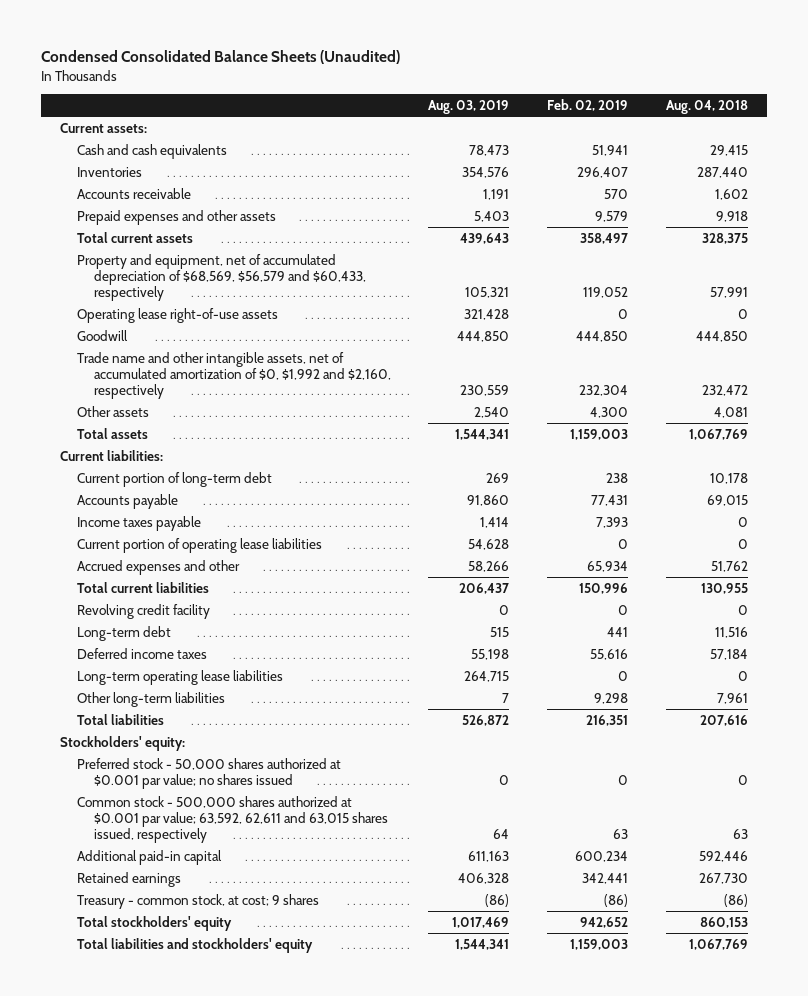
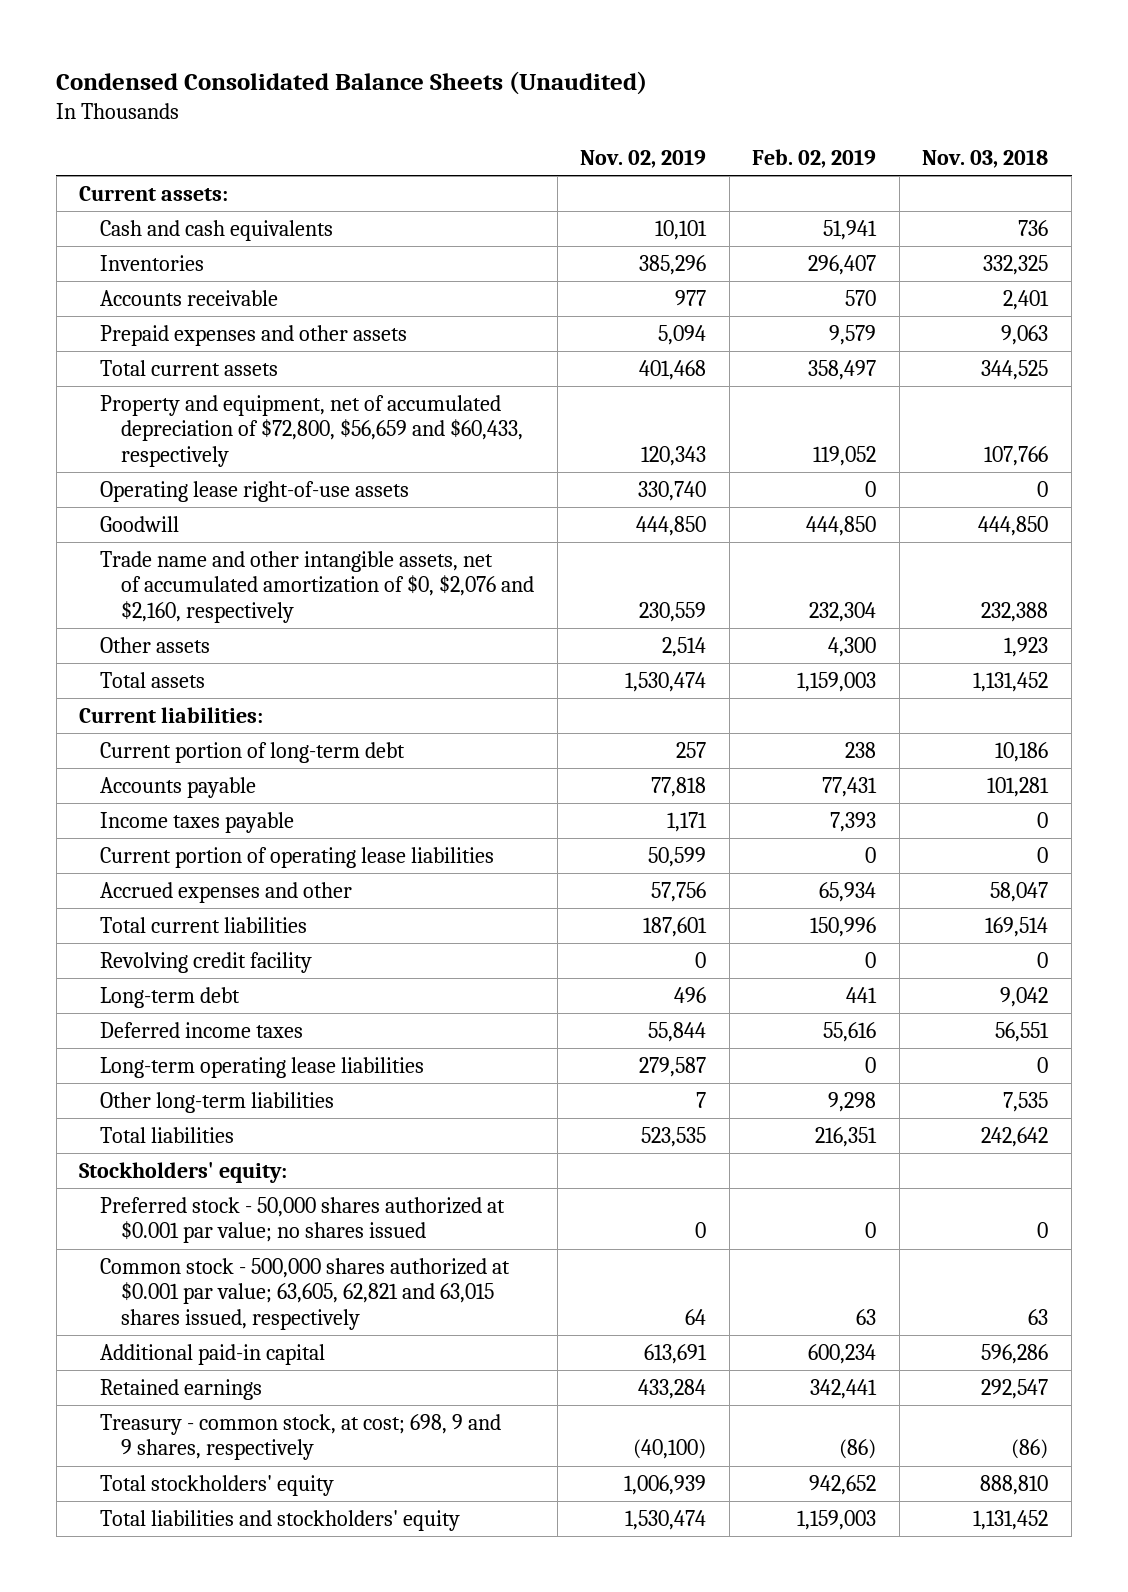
[428,100,510,115] Aug. 03, 2019 -> none
[666,100,749,115] Aug. 04, 2018 -> none
none -> [580,149,707,169] Nov. 02, 2019
none -> [922,149,1049,169] Nov. 03, 2018
[76,253,366,301] Property and equipment, net of accumulated depreciation of $68,569, $56,579 and $60,433, respectively -> [100,395,524,467] Property and equipment, net of accumulated depreciation of $72,800, $56,659 and $60,433, respectively
[76,351,391,399] Trade name and other intangible assets, net of accumulated amortization of $0, $1,992 and $2,160, respectively -> [100,551,535,623] Trade name and other intangible assets, net of accumulated amortization of $0, $2,076 and $2,160, respectively
[76,795,388,843] Common stock - 500,000 shares authorized at $0.001 par value; 63,592, 62,611 and 63,015 shares issued, respectively -> [100,1258,511,1330] Common stock - 500,000 shares authorized at $0.001 par value; 63,605, 62,821 and 63,015 shares issued, respectively
[76,893,319,909] Treasury - common stock, at cost; 9 shares -> [100,1414,502,1461] Treasury - common stock, at cost; 698, 9 and 9 shares, respectively

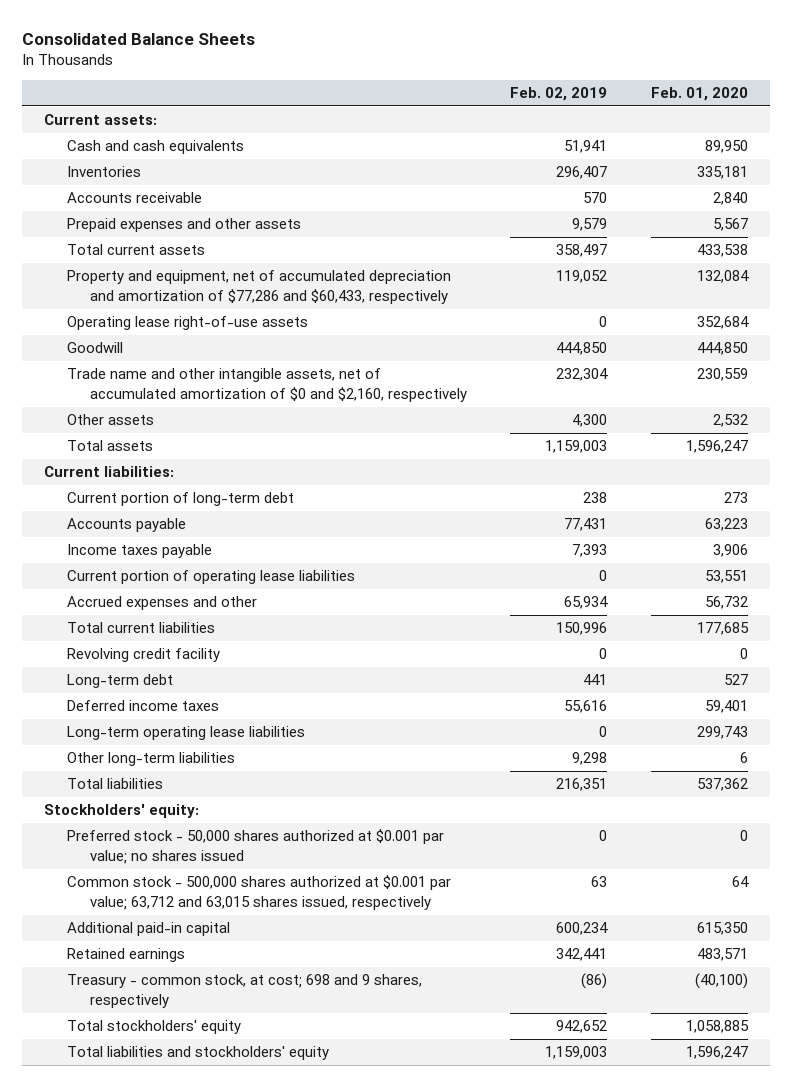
[56,70,648,95] Condensed Consolidated Balance Sheets (Unaudited) -> [21,32,255,45] Consolidated Balance Sheets
[580,149,707,169] Nov. 02, 2019 -> none
[922,149,1049,169] Nov. 03, 2018 -> none
none -> [651,87,749,102] Feb. 01, 2020
[100,395,524,467] Property and equipment, net of accumulated depreciation of $72,800, $56,659 and $60,433, respectively -> [66,270,451,304] Property and equipment, net of accumulated depreciation and amortization of $77,286 and $60,433, respectively
[100,551,535,623] Trade name and other intangible assets, net of accumulated amortization of $0, $2,076 and $2,160, respectively -> [66,368,467,402] Trade name and other intangible assets, net of accumulated amortization of $0 and $2,160, respectively
[100,1258,511,1330] Common stock - 500,000 shares authorized at $0.001 par value; 63,605, 62,821 and 63,015 shares issued, respectively -> [66,875,451,910] Common stock - 500,000 shares authorized at $0.001 par value; 63,712 and 63,015 shares issued, respectively
[100,1414,502,1461] Treasury - common stock, at cost; 698, 9 and 9 shares, respectively -> [66,974,422,1008] Treasury - common stock, at cost; 698 and 9 shares, respectively

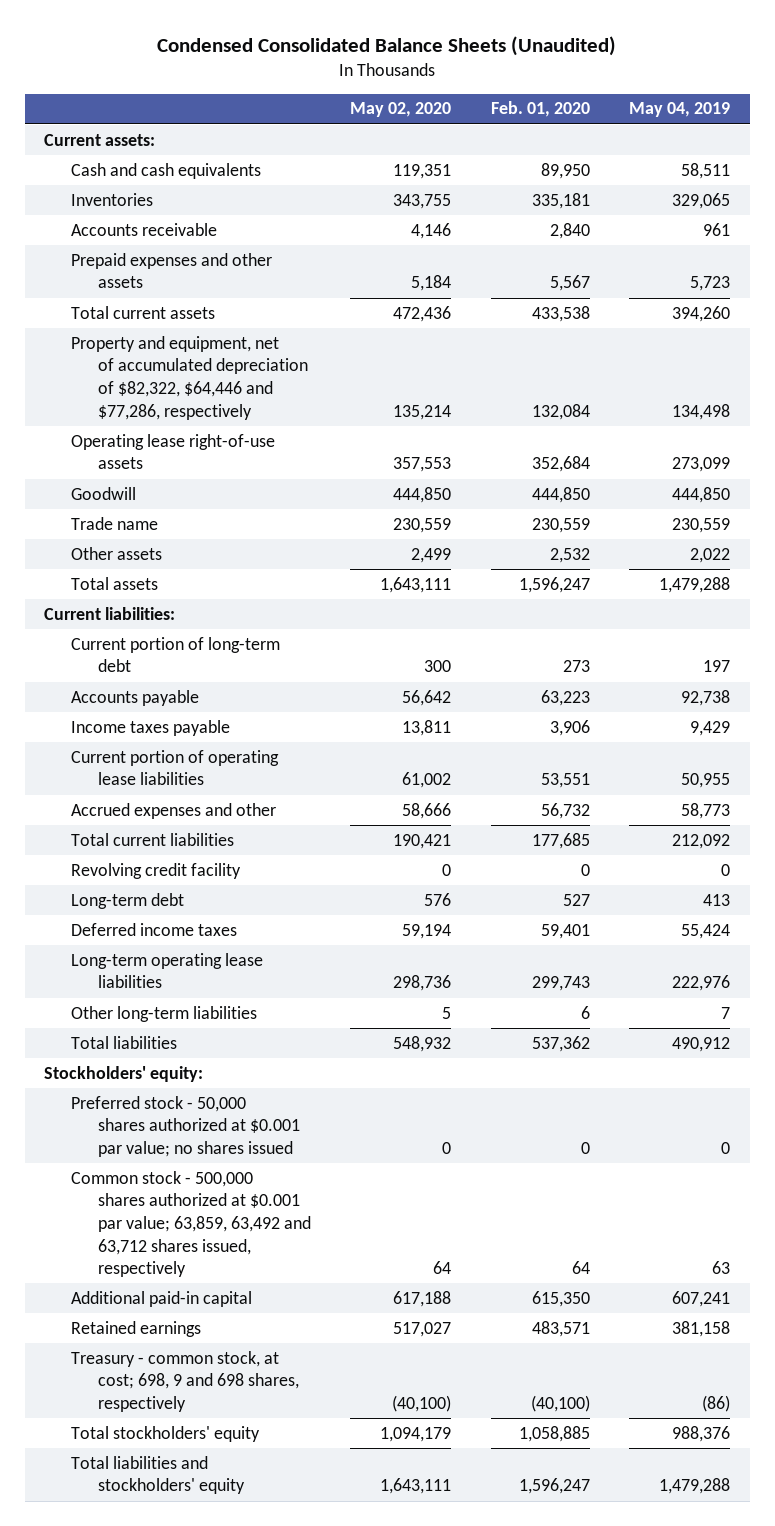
[21,32,255,45] Consolidated Balance Sheets -> [157,36,617,57] Condensed Consolidated Balance Sheets (Unaudited)
[510,87,608,102] Feb. 02, 2019 -> none
none -> [350,102,452,118] May 02, 2020
none -> [629,102,731,118] May 04, 2019
[66,270,451,304] Property and equipment, net of accumulated depreciation and amortization of $77,286 and $60,433, respectively -> [71,335,308,420] Property and equipment, net of accumulated depreciation of $82,322, $64,446 and $77,286, respectively
[66,368,467,402] Trade name and other intangible assets, net of accumulated amortization of $0 and $2,160, respectively -> [71,516,159,530] Trade name
[66,875,451,910] Common stock - 500,000 shares authorized at $0.001 par value; 63,712 and 63,015 shares issued, respectively -> [71,1170,311,1278] Common stock - 500,000 shares authorized at $0.001 par value; 63,859, 63,492 and 63,712 shares issued, respectively
[66,974,422,1008] Treasury - common stock, at cost; 698 and 9 shares, respectively -> [71,1350,299,1412] Treasury - common stock, at cost; 698, 9 and 698 shares, respectively

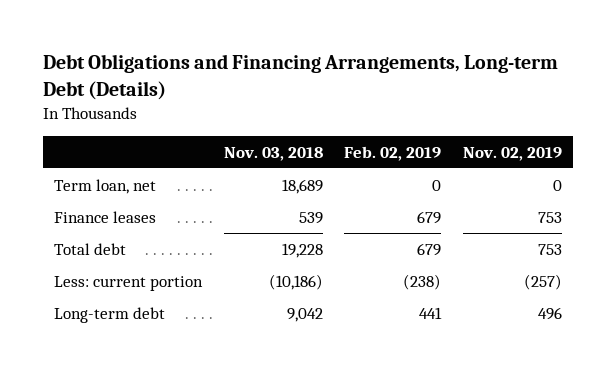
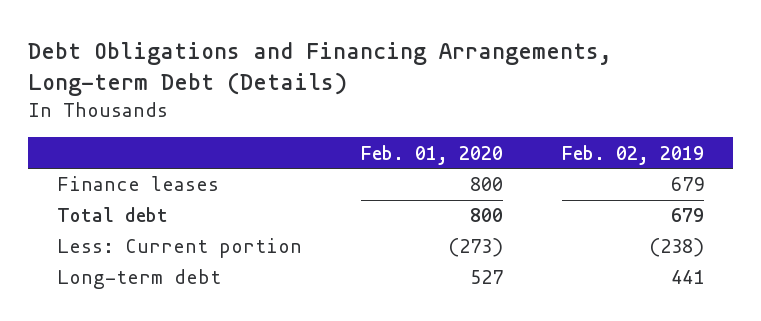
[223,146,323,161] Nov. 03, 2018 -> none
[463,146,563,161] Nov. 02, 2019 -> none
none -> [361,144,504,165] Feb. 01, 2020
[53,178,156,194] Term loan, net -> none
[53,275,203,291] Less: current portion -> [57,238,303,259] Less: Current portion

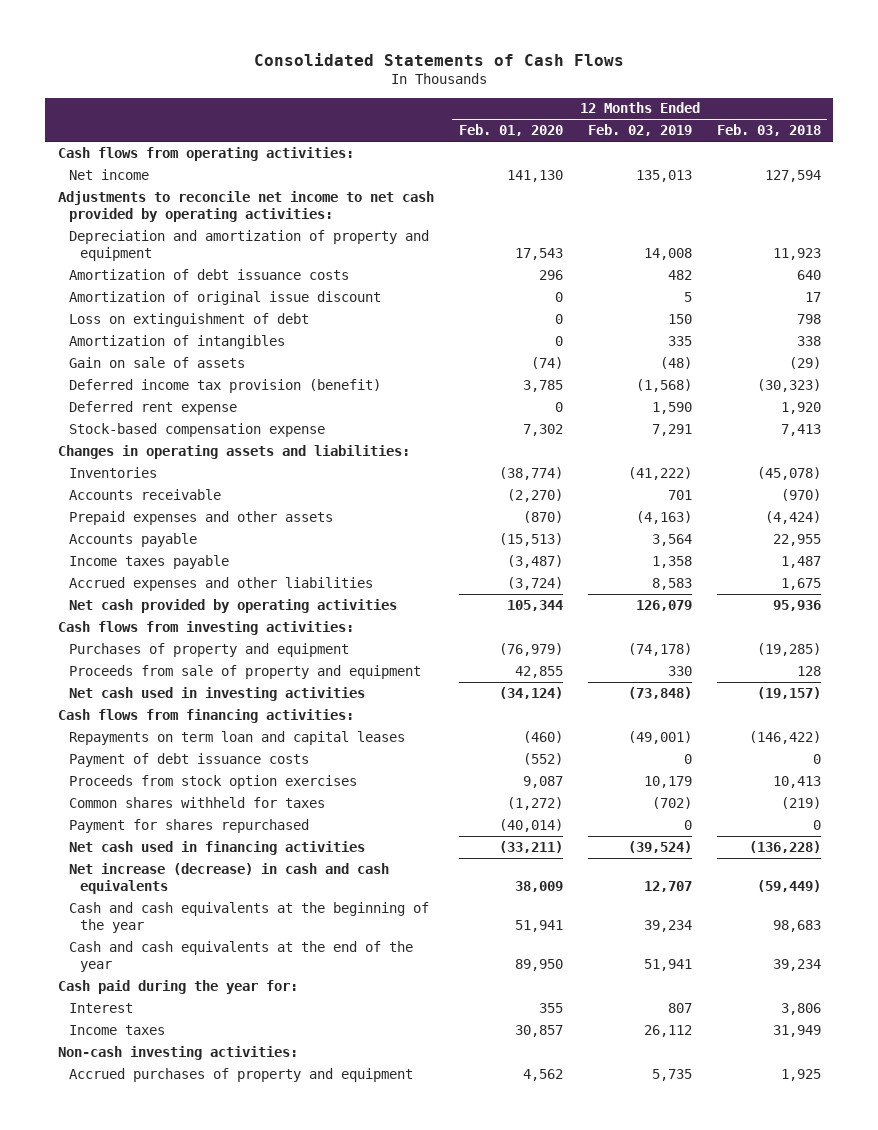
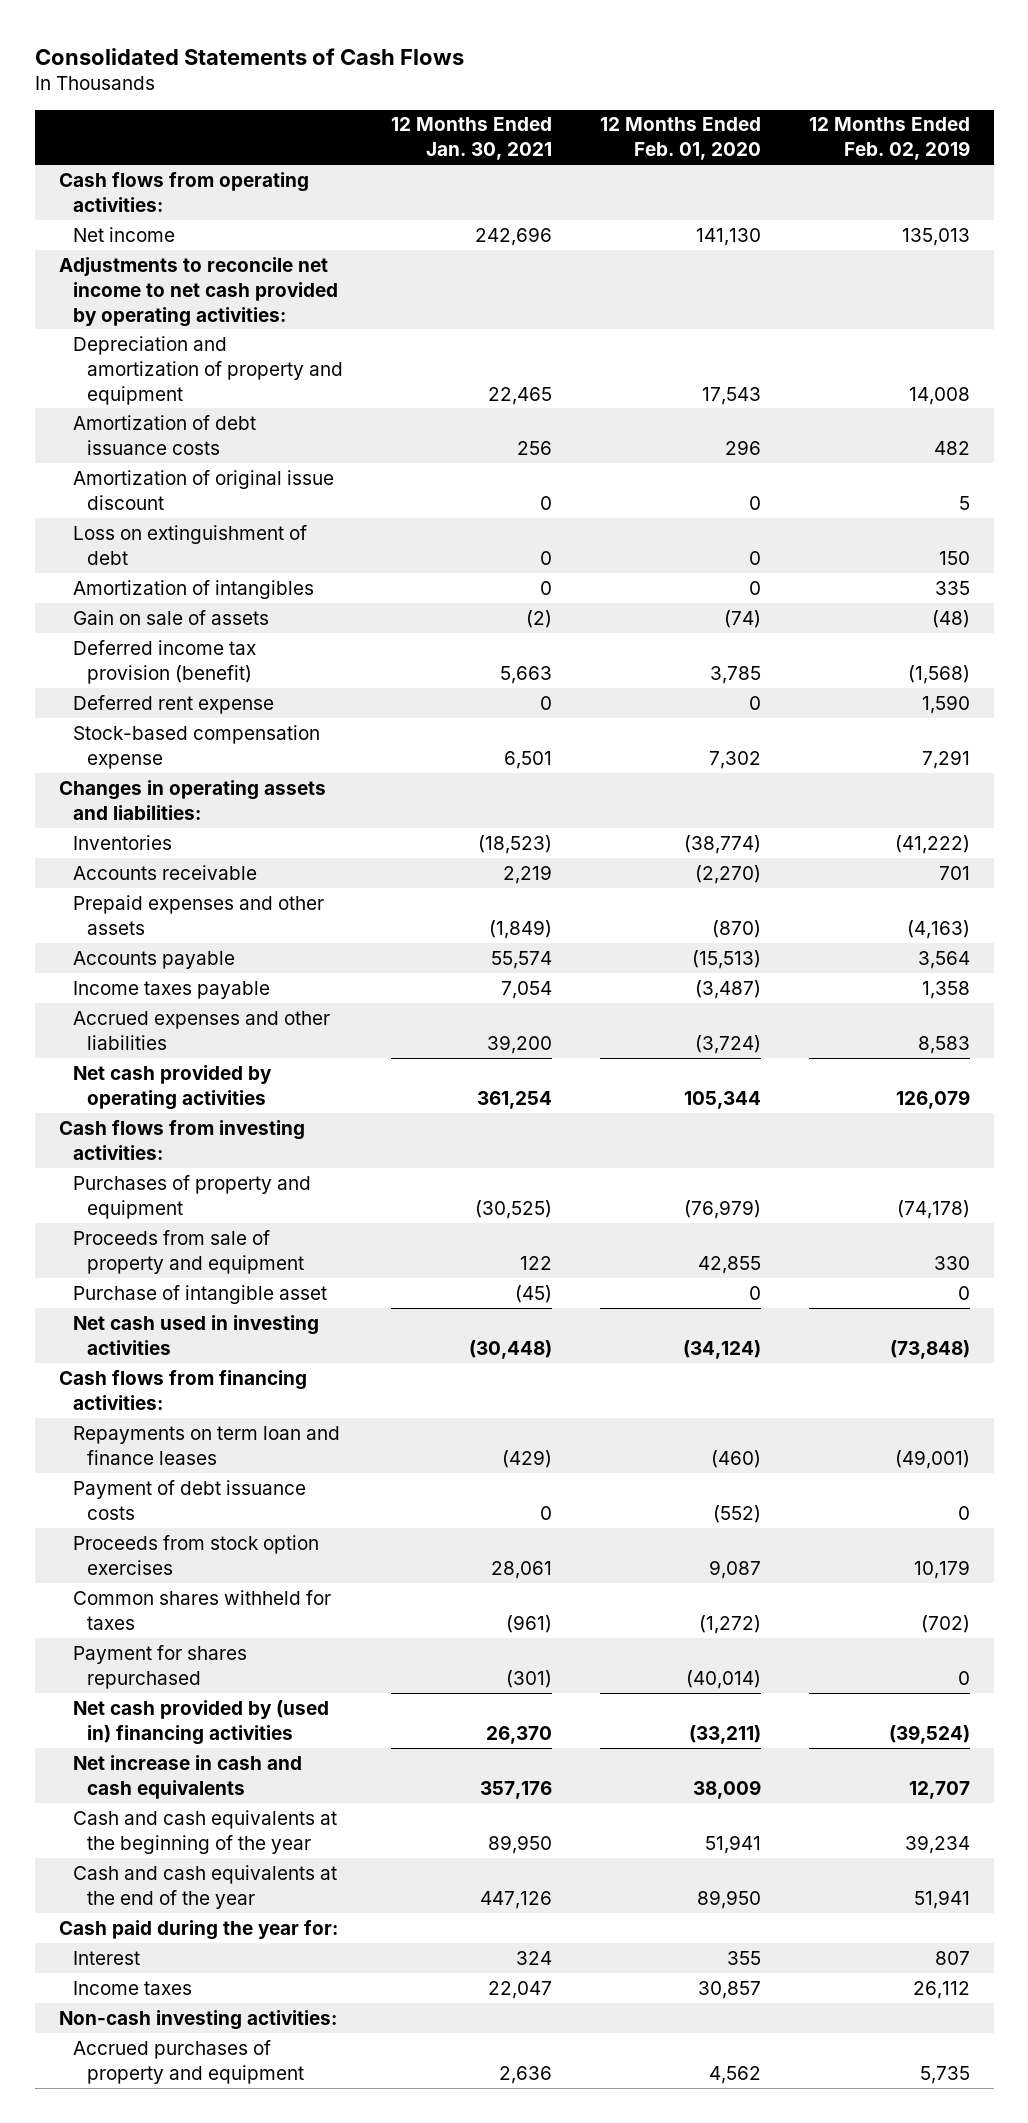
[716,124,821,137] Feb. 03, 2018 -> none
none -> [390,117,552,161] 12 Months Ended Jan. 30, 2021
none -> [72,1284,327,1304] Purchase of intangible asset
[68,730,405,745] Repayments on term loan and capital leases -> [72,1425,340,1465] Repayments on term loan and finance leases
[68,840,365,855] Net cash used in financing activities -> [72,1699,329,1745] Net cash provided by (used in) financing activities
[68,862,389,895] Net increase (decrease) in cash and cash equivalents -> [72,1754,302,1799] Net increase in cash and cash equivalents

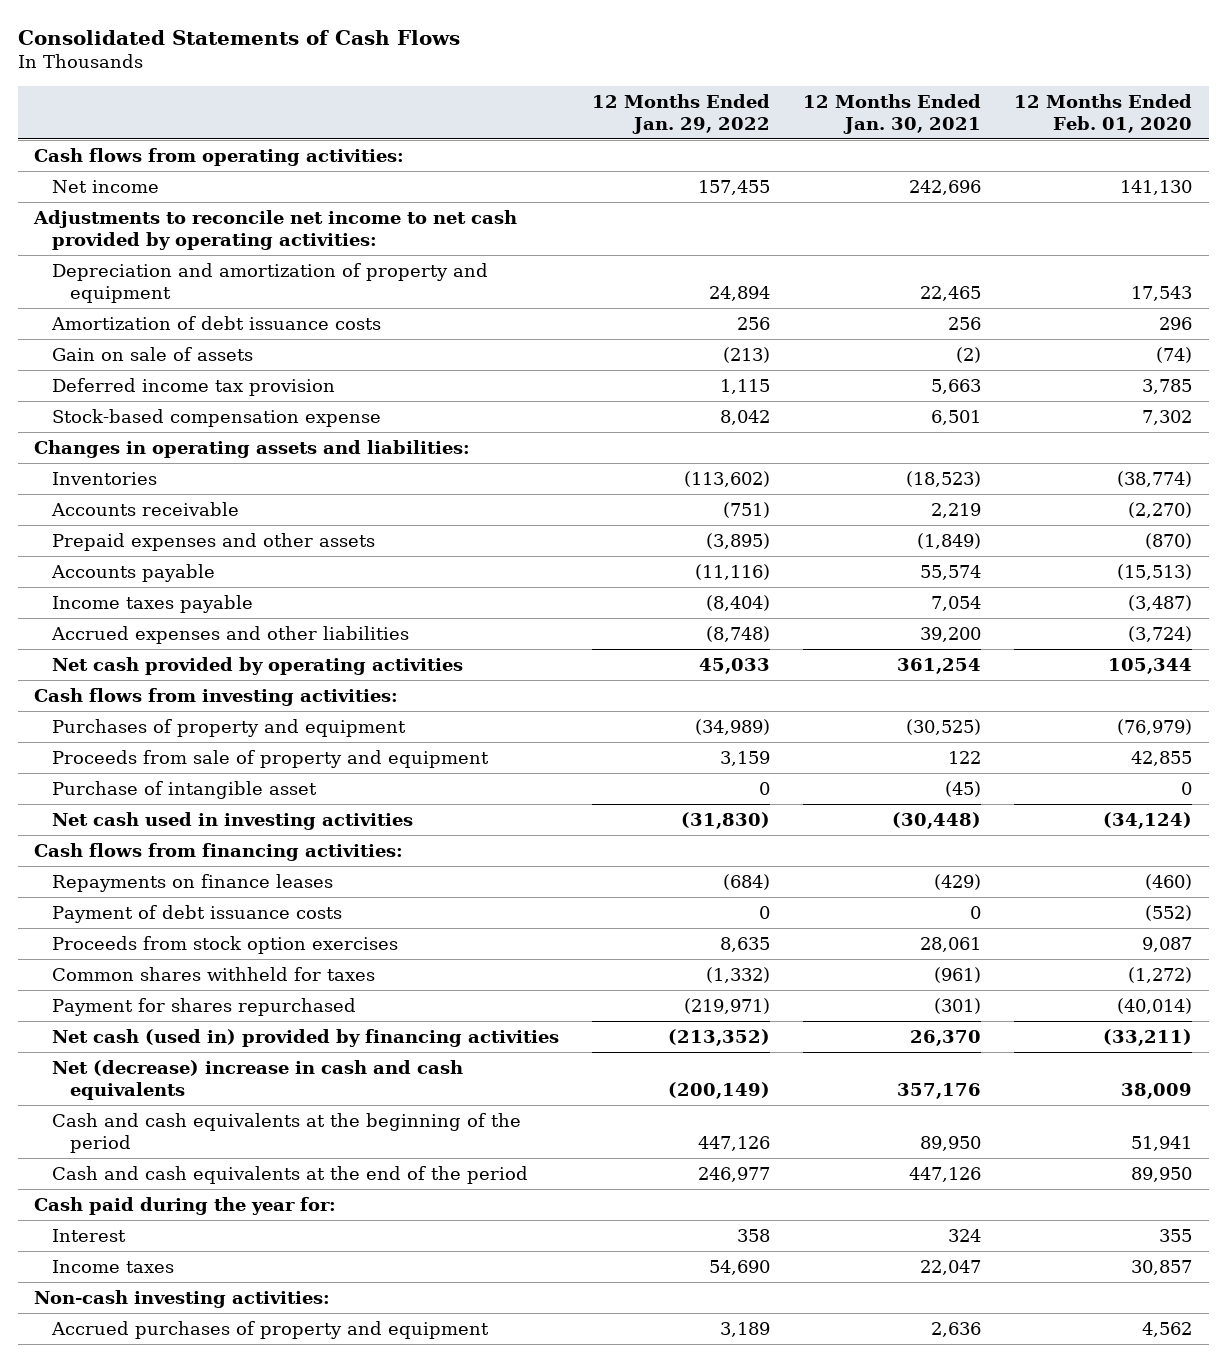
[808,117,970,161] 12 Months Ended Feb. 02, 2019 -> none
none -> [591,93,770,134] 12 Months Ended Jan. 29, 2022
[72,469,334,510] Amortization of original issue discount -> none
[72,524,307,565] Loss on extinguishment of debt -> none
[72,579,314,599] Amortization of intangibles -> none
[72,694,274,714] Deferred rent expense -> none
[72,639,256,684] Deferred income tax provision (benefit) -> [51,377,335,396] Deferred income tax provision
[72,1425,340,1465] Repayments on term loan and finance leases -> [51,873,333,892] Repayments on finance leases
[72,1699,329,1745] Net cash provided by (used in) financing activities -> [51,1028,559,1047] Net cash (used in) provided by financing activities
[72,1754,302,1799] Net increase in cash and cash equivalents -> [51,1059,463,1100] Net (decrease) increase in cash and cash equivalents
[72,1809,337,1854] Cash and cash equivalents at the beginning of the year -> [51,1112,521,1153] Cash and cash equivalents at the beginning of the period
[72,1864,337,1909] Cash and cash equivalents at the end of the year -> [51,1165,528,1184] Cash and cash equivalents at the end of the period

